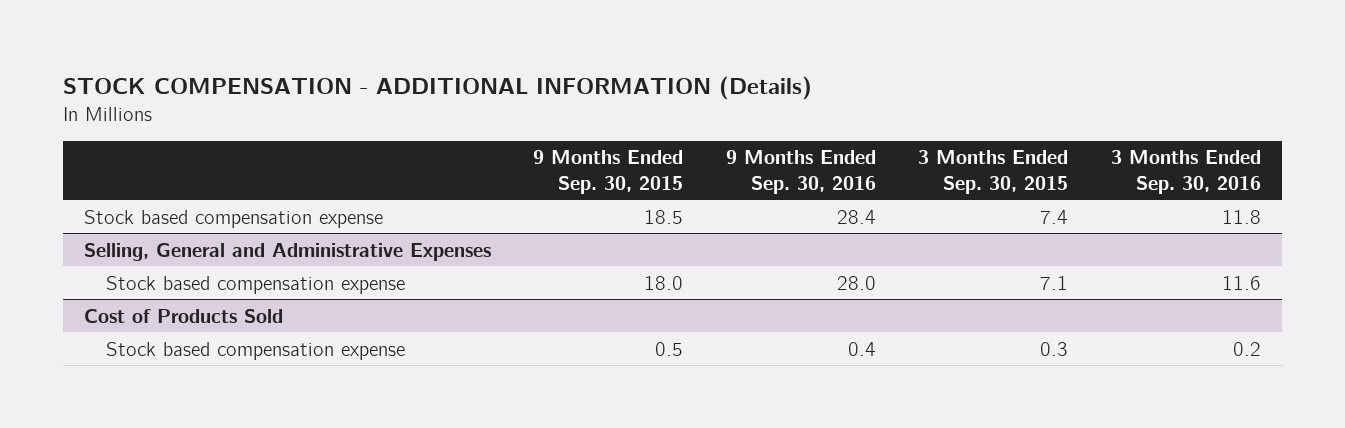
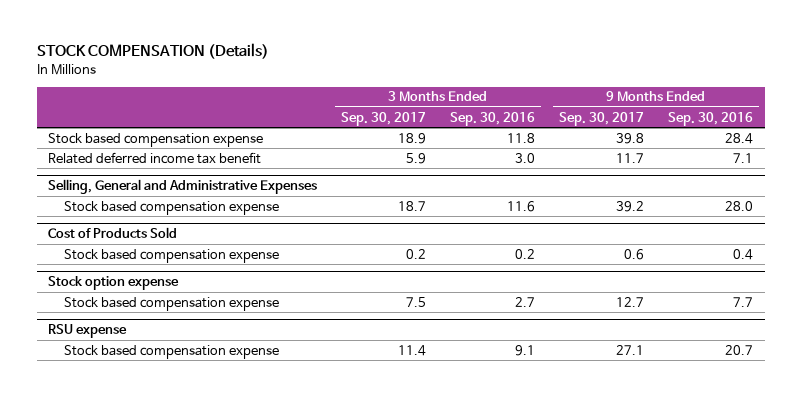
[62,75,812,100] STOCK COMPENSATION - ADDITIONAL INFORMATION (Details) -> [36,43,269,60] STOCK COMPENSATION (Details)
[533,150,684,194] 9 Months Ended Sep. 30, 2015 -> none
[918,150,1069,194] 3 Months Ended Sep. 30, 2015 -> none
none -> [341,111,427,126] Sep. 30, 2017
none -> [559,111,645,126] Sep. 30, 2017
none -> [48,151,262,164] Related deferred income tax benefit
none -> [48,276,180,291] Stock option expense
none -> [64,296,280,311] Stock based compensation expense
none -> [48,324,128,339] RSU expense
none -> [64,344,280,359] Stock based compensation expense

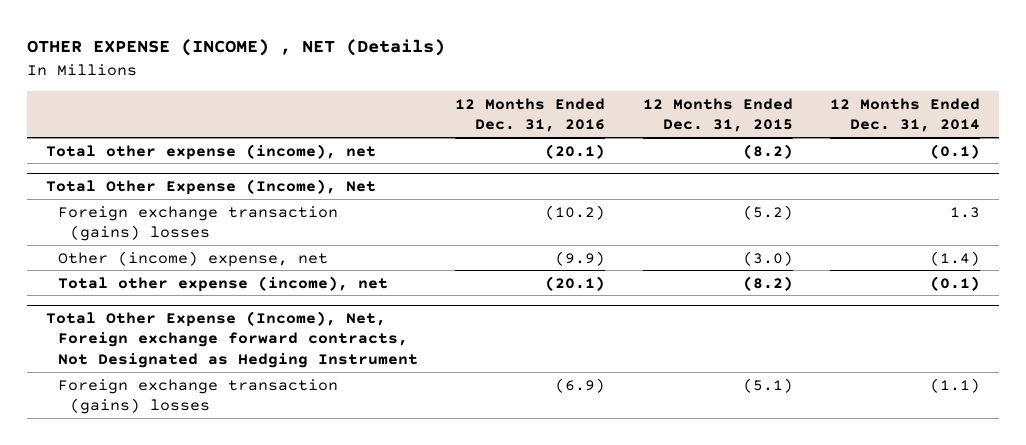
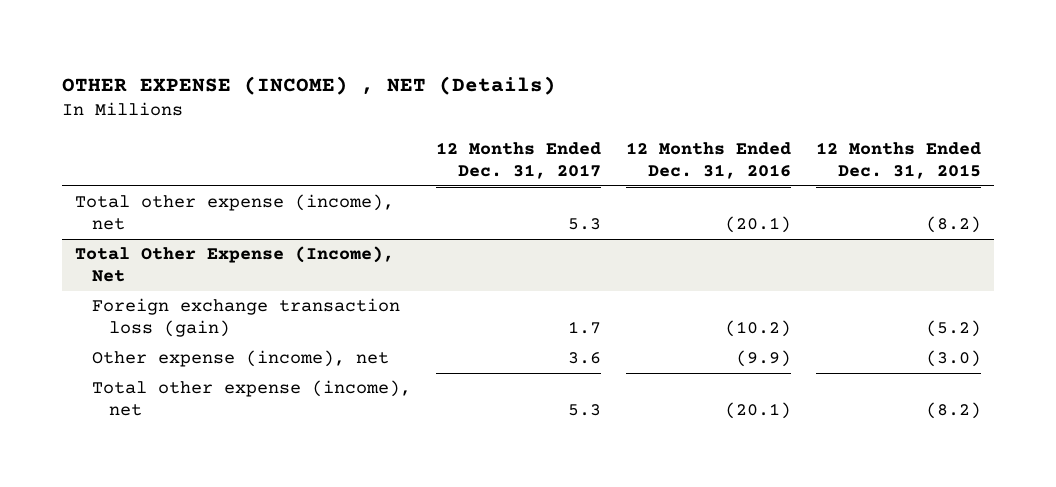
[830,97,981,133] 12 Months Ended Dec. 31, 2014 -> none
none -> [435,142,601,180] 12 Months Ended Dec. 31, 2017
[57,205,338,242] Foreign exchange transaction (gains) losses -> [91,298,400,338] Foreign exchange transaction loss (gain)
[57,250,328,267] Other (income) expense, net -> [91,350,389,368] Other expense (income), net
[45,310,418,368] Total Other Expense (Income), Net, Foreign exchange forward contracts, Not Designated as Hedging Instrument -> none
[57,378,338,415] Foreign exchange transaction (gains) losses -> none

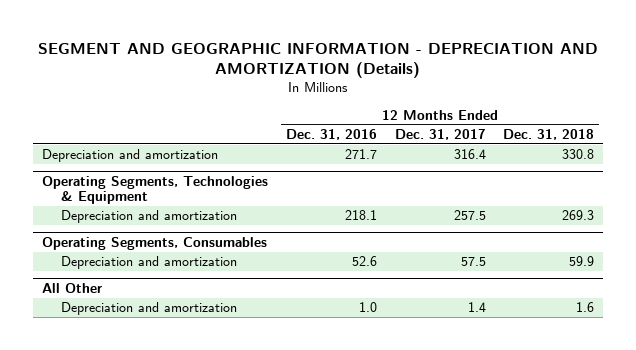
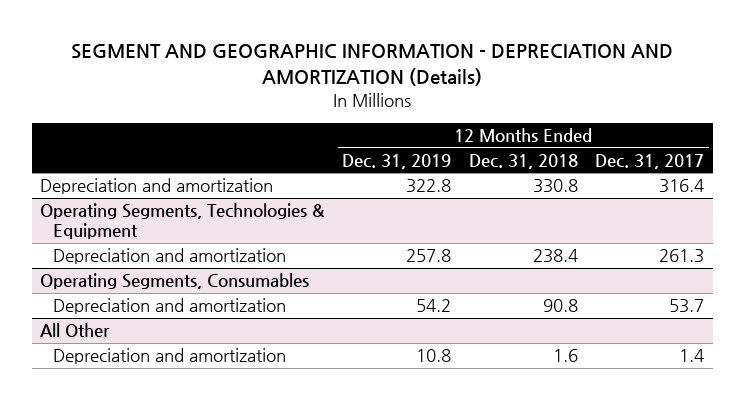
[285,128,377,140] Dec. 31, 2016 -> none
none -> [341,153,451,169] Dec. 31, 2019
[453,210,486,221] 257.5 -> [659,249,705,264] 261.3
[562,210,595,221] 269.3 -> [532,249,578,264] 238.4
[460,257,486,267] 57.5 -> [669,299,705,314] 53.7
[569,256,595,267] 59.9 -> [542,299,578,313] 90.8

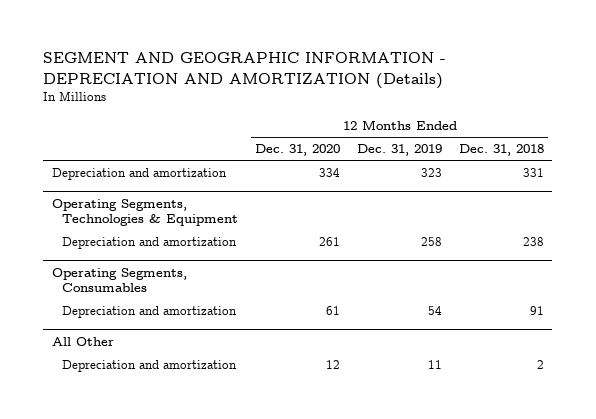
[595,153,705,169] Dec. 31, 2017 -> none
none -> [255,144,341,157] Dec. 31, 2020
[405,179,451,194] 322.8 -> [421,168,443,178] 323
[532,179,578,194] 330.8 -> [522,168,544,178] 331
[405,249,451,263] 257.8 -> [421,237,443,247] 258
[532,249,578,264] 238.4 -> [522,237,544,247] 238
[415,299,451,313] 54.2 -> [428,306,443,316] 54
[542,299,578,313] 90.8 -> [529,306,544,316] 91
[415,349,451,363] 10.8 -> [428,360,443,370] 11
[552,349,578,363] 1.6 -> [536,360,544,370] 2

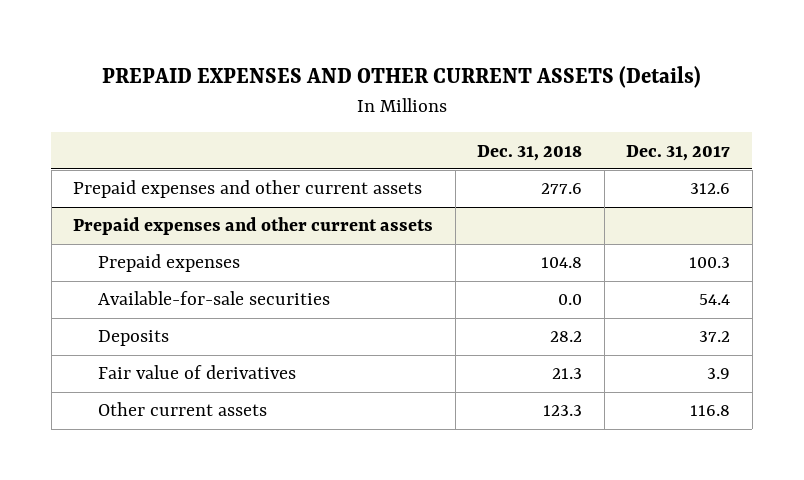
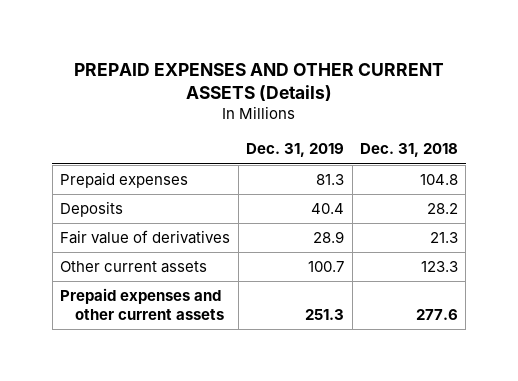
[626,144,731,161] Dec. 31, 2017 -> none
none -> [246,143,345,158] Dec. 31, 2019
[73,217,434,236] Prepaid expenses and other current assets -> none
[98,291,331,306] Available-for-sale securities -> none
[73,180,423,199] Prepaid expenses and other current assets -> [60,288,225,320] Prepaid expenses and other current assets

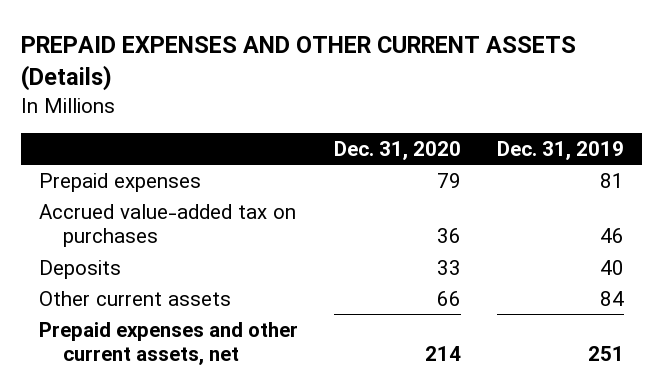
[359,143,458,158] Dec. 31, 2018 -> none
none -> [334,141,462,161] Dec. 31, 2020
[60,230,231,245] Fair value of derivatives -> none
[316,174,345,186] 81.3 -> [600,172,625,188] 81
none -> [39,203,297,248] Accrued value-added tax on purchases
[311,203,345,215] 40.4 -> [600,259,625,275] 40
[308,261,345,273] 100.7 -> [600,290,625,306] 84
[60,288,225,320] Prepaid expenses and other current assets -> [39,321,299,366] Prepaid expenses and other current assets, net
[305,308,345,320] 251.3 -> [588,346,625,362] 251

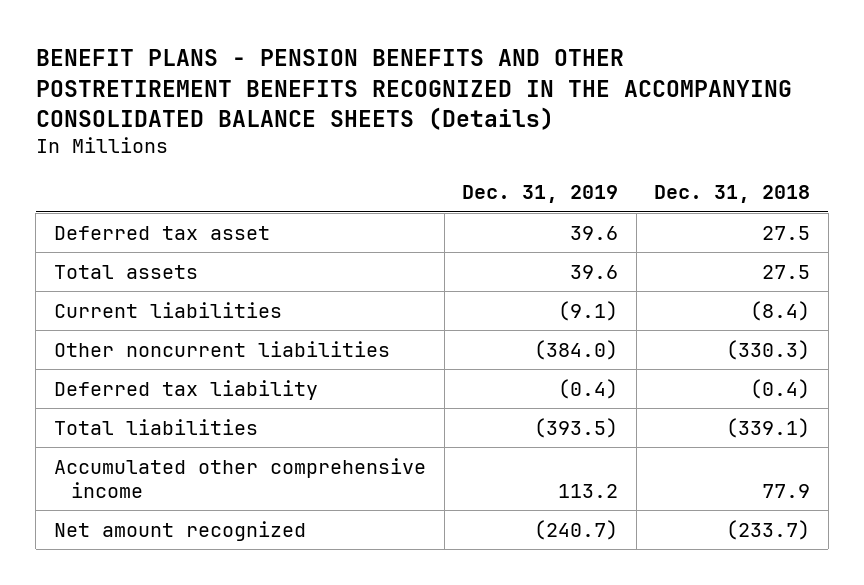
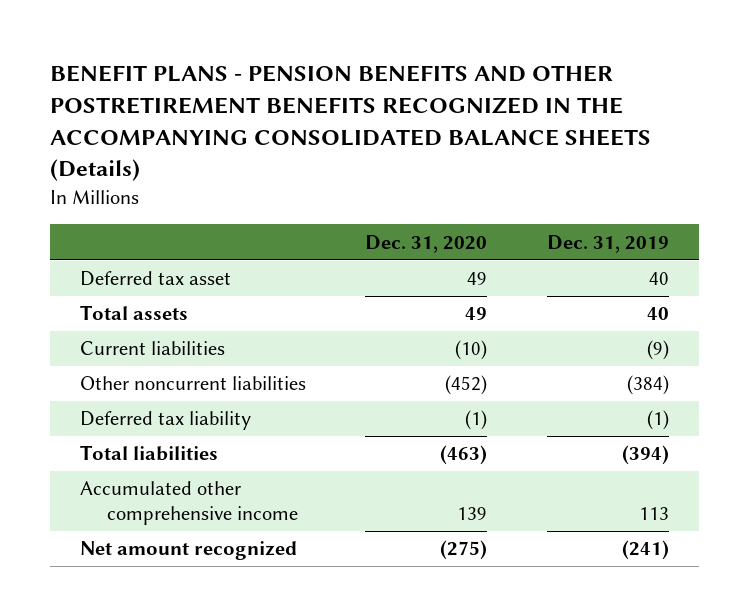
[654,185,811,204] Dec. 31, 2018 -> none
none -> [365,234,488,253] Dec. 31, 2020
[570,225,619,240] 39.6 -> [649,272,670,286] 40
[570,264,619,279] 39.6 -> [647,307,670,321] 40
[558,300,619,321] (9.1) -> [647,340,670,361] (9)
[534,339,619,360] (384.0) -> [627,375,670,396] (384)
[558,378,619,399] (0.4) -> [647,410,670,431] (1)
[534,417,619,438] (393.5) -> [622,445,670,466] (394)
[558,483,619,498] 113.2 -> [639,506,670,520] 113
[534,519,619,540] (240.7) -> [622,540,670,561] (241)

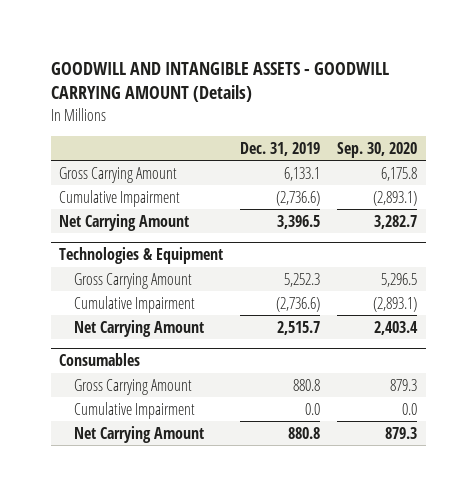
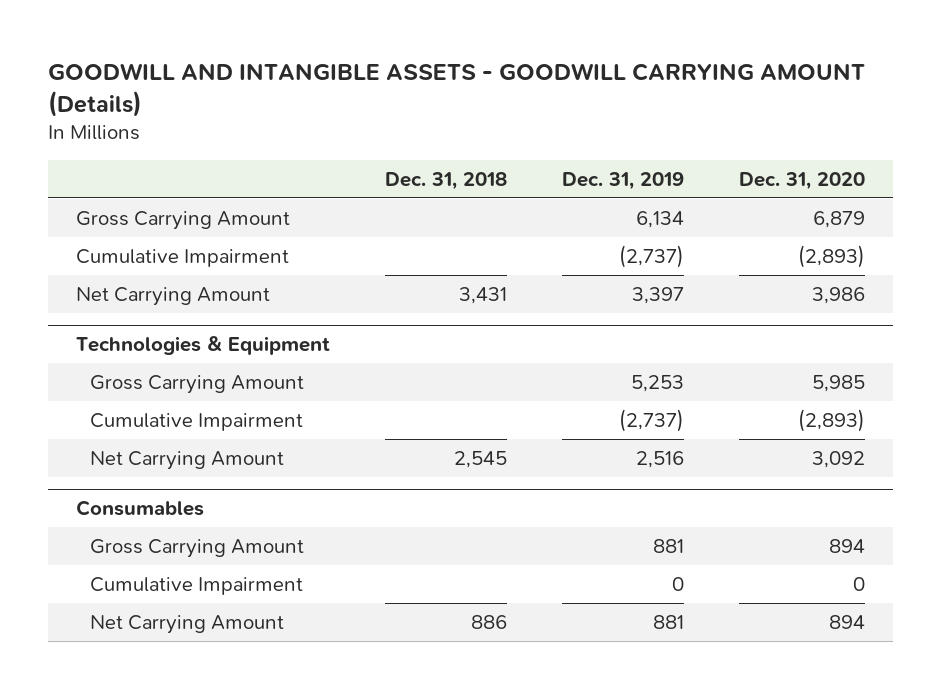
[337,141,418,158] Sep. 30, 2020 -> none
none -> [384,171,507,190] Dec. 31, 2018
none -> [739,171,866,190] Dec. 31, 2020
[284,166,321,181] 6,133.1 -> [635,210,684,228] 6,134
[276,190,321,206] (2,736.6) -> [618,244,684,268] (2,737)
[277,214,321,229] 3,396.5 -> [631,286,684,304] 3,397
[284,272,321,287] 5,252.3 -> [630,374,684,392] 5,253
[276,296,321,312] (2,736.6) -> [618,408,684,432] (2,737)
[277,320,321,335] 2,515.7 -> [635,450,684,468] 2,516
[293,378,321,391] 880.8 -> [652,538,684,553] 881
[305,402,321,415] 0.0 -> [671,576,684,591] 0
[288,426,321,439] 880.8 -> [652,614,684,629] 881

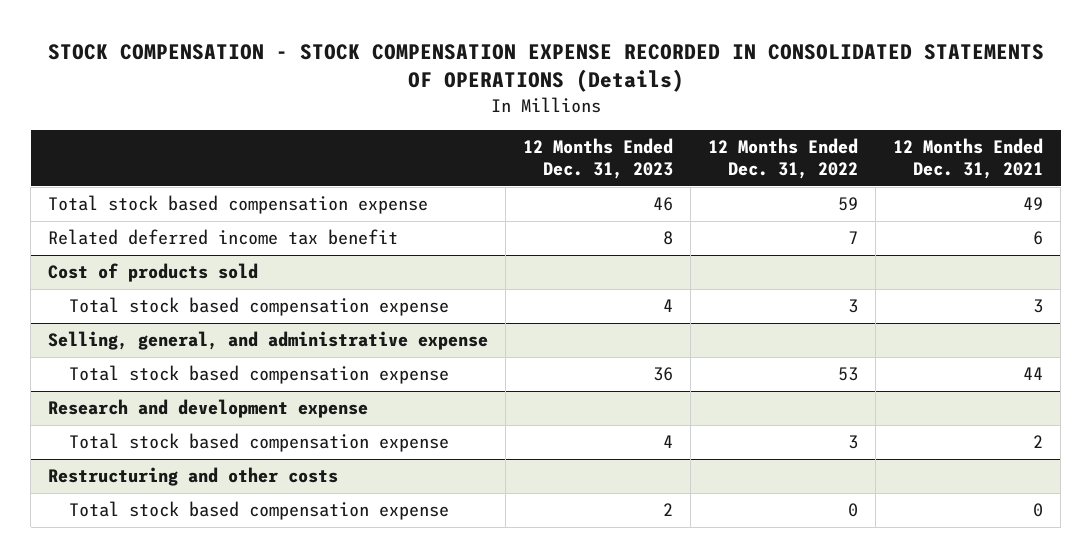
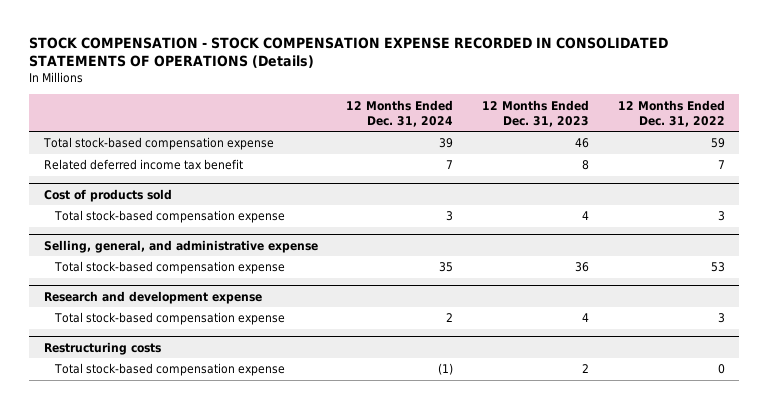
[893,138,1044,179] 12 Months Ended Dec. 31, 2021 -> none
none -> [346,99,454,127] 12 Months Ended Dec. 31, 2024
[48,195,429,215] Total stock based compensation expense -> [42,137,274,151] Total stock-based compensation expense
[69,297,450,317] Total stock based compensation expense -> [54,210,286,224] Total stock-based compensation expense
[69,365,450,385] Total stock based compensation expense -> [54,261,286,275] Total stock-based compensation expense
[69,433,450,453] Total stock based compensation expense -> [54,312,286,326] Total stock-based compensation expense
[48,467,339,487] Restructuring and other costs -> [43,341,161,355] Restructuring costs
[69,501,450,521] Total stock based compensation expense -> [54,363,286,377] Total stock-based compensation expense

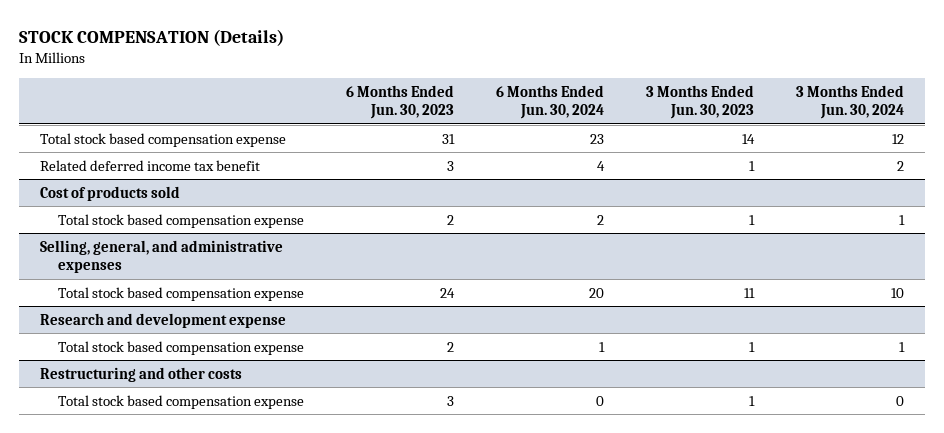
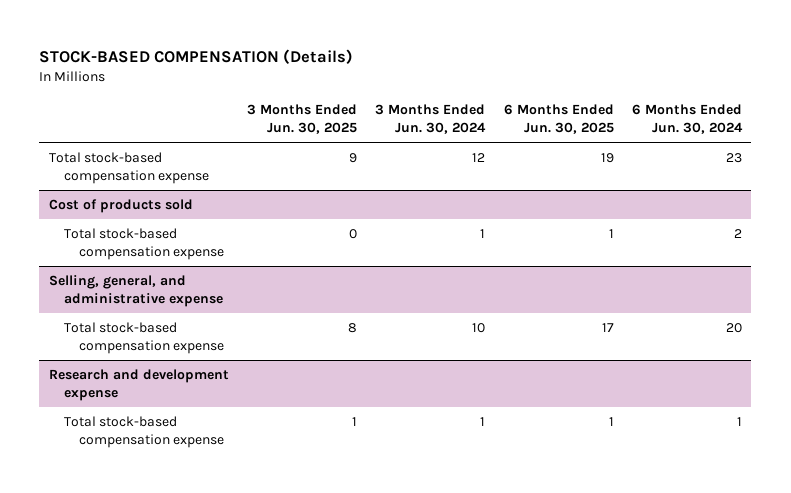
[19,28,285,46] STOCK COMPENSATION (Details) -> [39,48,354,64] STOCK-BASED COMPENSATION (Details)
[345,84,454,120] 6 Months Ended Jun. 30, 2023 -> none
[645,84,754,120] 3 Months Ended Jun. 30, 2023 -> none
none -> [247,104,358,135] 3 Months Ended Jun. 30, 2025
none -> [503,104,614,135] 6 Months Ended Jun. 30, 2025
[40,159,261,171] Related deferred income tax benefit -> none
[40,132,287,147] Total stock based compensation expense -> [48,152,209,185] Total stock-based compensation expense
[57,213,304,228] Total stock based compensation expense -> [63,228,225,261] Total stock-based compensation expense
[40,239,284,274] Selling, general, and administrative expenses -> [48,275,223,308] Selling, general, and administrative expense
[57,286,304,301] Total stock based compensation expense -> [63,322,225,355] Total stock-based compensation expense
[40,366,243,382] Restructuring and other costs -> none
[57,394,304,409] Total stock based compensation expense -> none
[57,340,304,355] Total stock based compensation expense -> [63,416,225,449] Total stock-based compensation expense

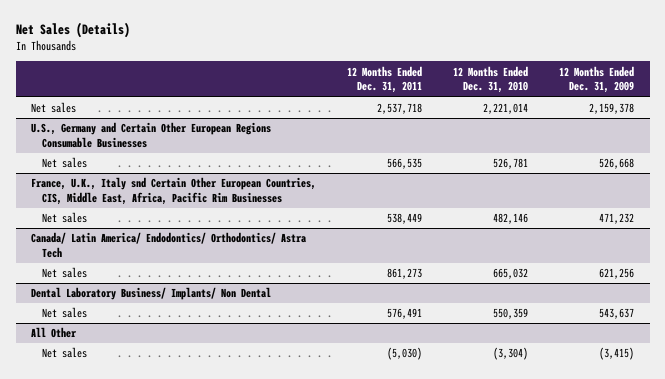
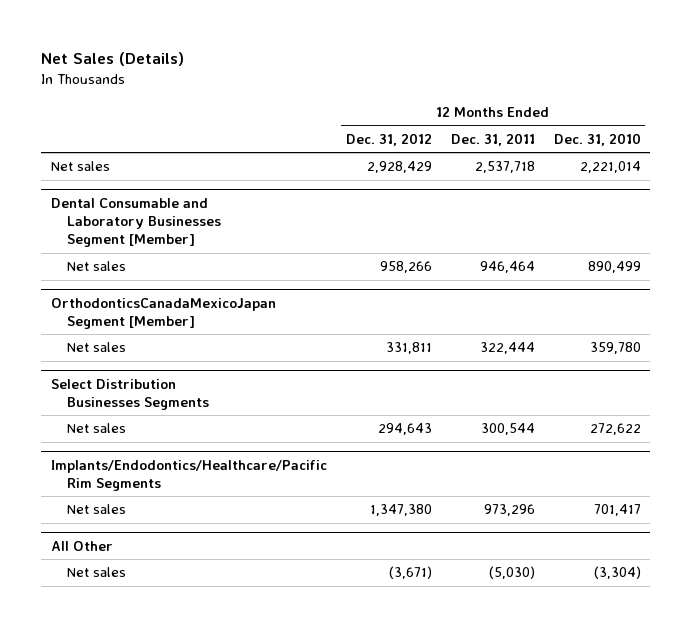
[559,65,635,94] 12 Months Ended Dec. 31, 2009 -> none
none -> [345,132,432,146] Dec. 31, 2012
[31,122,272,148] U.S., Germany and Certain Other European Regions Consumable Businesses -> none
[31,177,317,205] France, U.K., Italy snd Certain Other European Countries, CIS, Middle East, Africa, Pacific Rim Businesses -> none
[31,232,308,258] Canada/ Latin America/ Endodontics/ Orthodontics/ Astra Tech -> none
[31,287,272,301] Dental Laboratory Business/ Implants/ Non Dental -> none
none -> [50,197,221,247] Dental Consumable and Laboratory Businesses Segment [Member]
[387,158,423,170] 566,535 -> [479,261,535,274] 946,464
[493,158,529,170] 526,781 -> [587,261,641,274] 890,499
none -> [50,297,276,329] OrthodonticsCanadaMexicoJapan Segment [Member]
[387,213,423,225] 538,449 -> [479,342,535,355] 322,444
[493,213,529,225] 482,146 -> [589,342,641,355] 359,780
none -> [50,378,209,410] Select Distribution Businesses Segments
[387,268,423,280] 861,273 -> [480,423,535,436] 300,544
[493,268,529,280] 665,032 -> [589,423,641,436] 272,622
none -> [50,459,327,491] Implants/Endodontics/Healthcare/Pacific Rim Segments
[387,308,423,320] 576,491 -> [483,504,535,517] 973,296
[493,308,529,320] 550,359 -> [593,504,641,517] 701,417

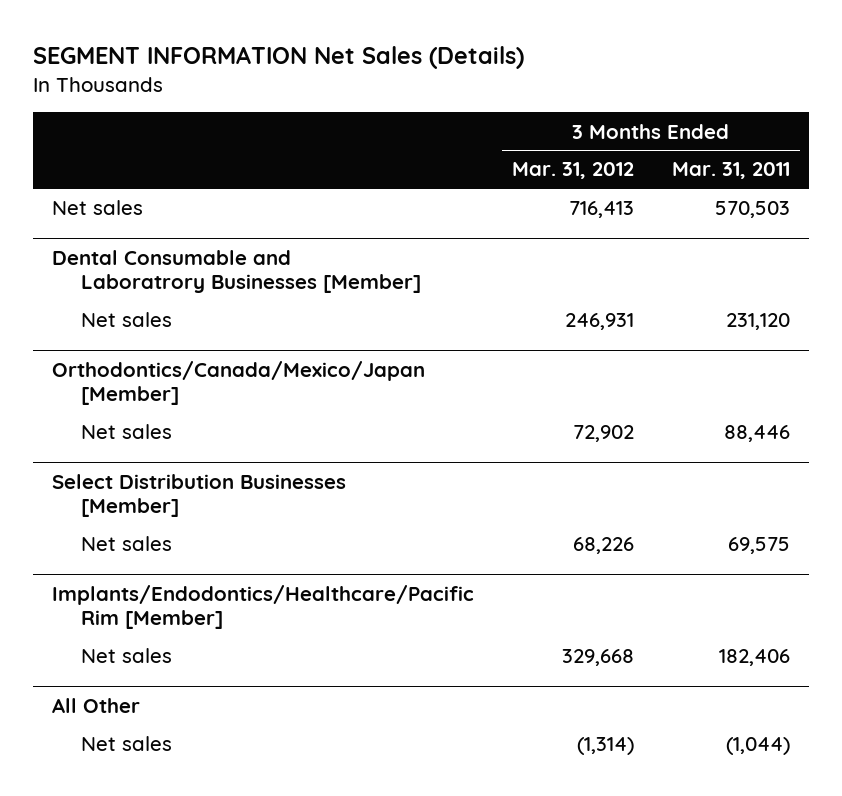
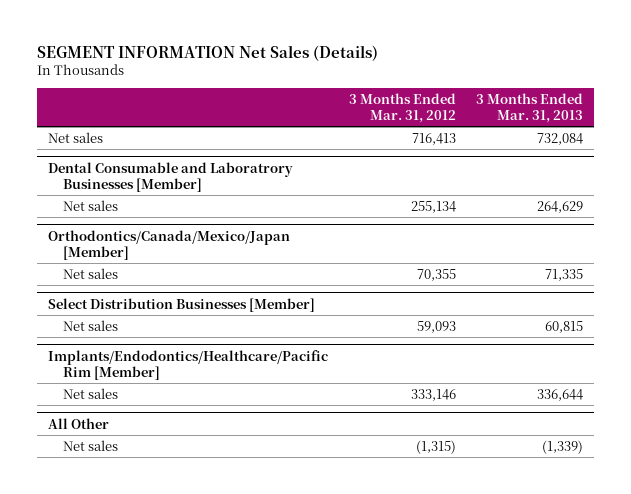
[672,162,791,180] Mar. 31, 2011 -> none
none -> [476,93,584,124] 3 Months Ended Mar. 31, 2013
[564,313,634,331] 246,931 -> [410,200,456,213] 255,134
[572,425,634,443] 72,902 -> [416,268,456,281] 70,355
[572,537,634,555] 68,226 -> [416,320,456,333] 59,093
[561,649,634,667] 329,668 -> [410,388,456,401] 333,146
[576,737,634,756] (1,314) -> [415,439,456,454] (1,315)

